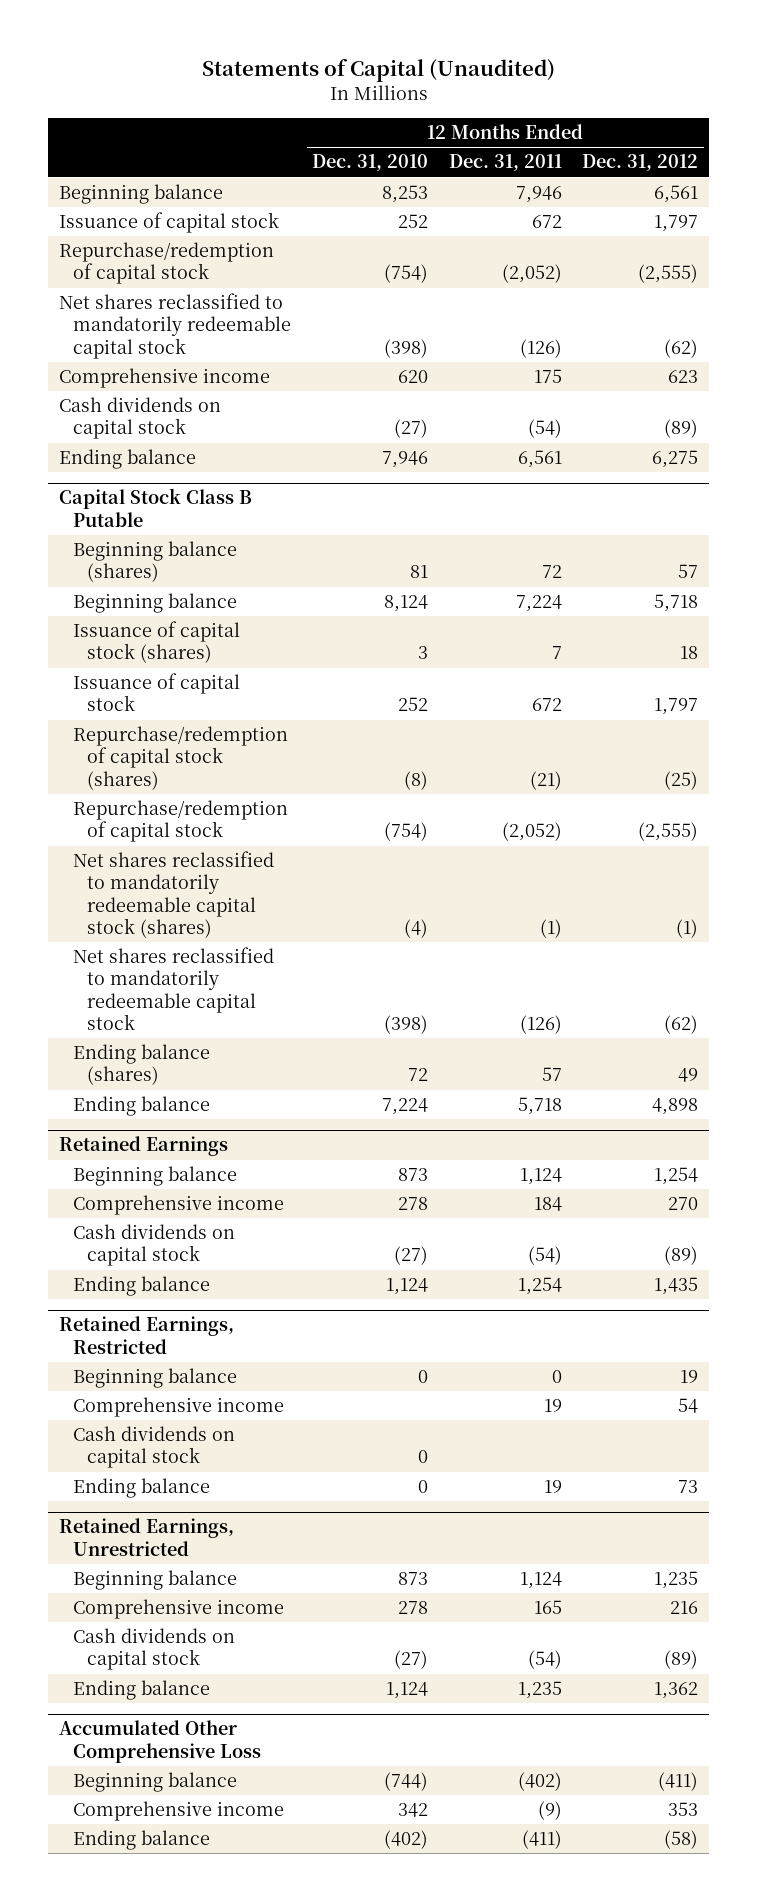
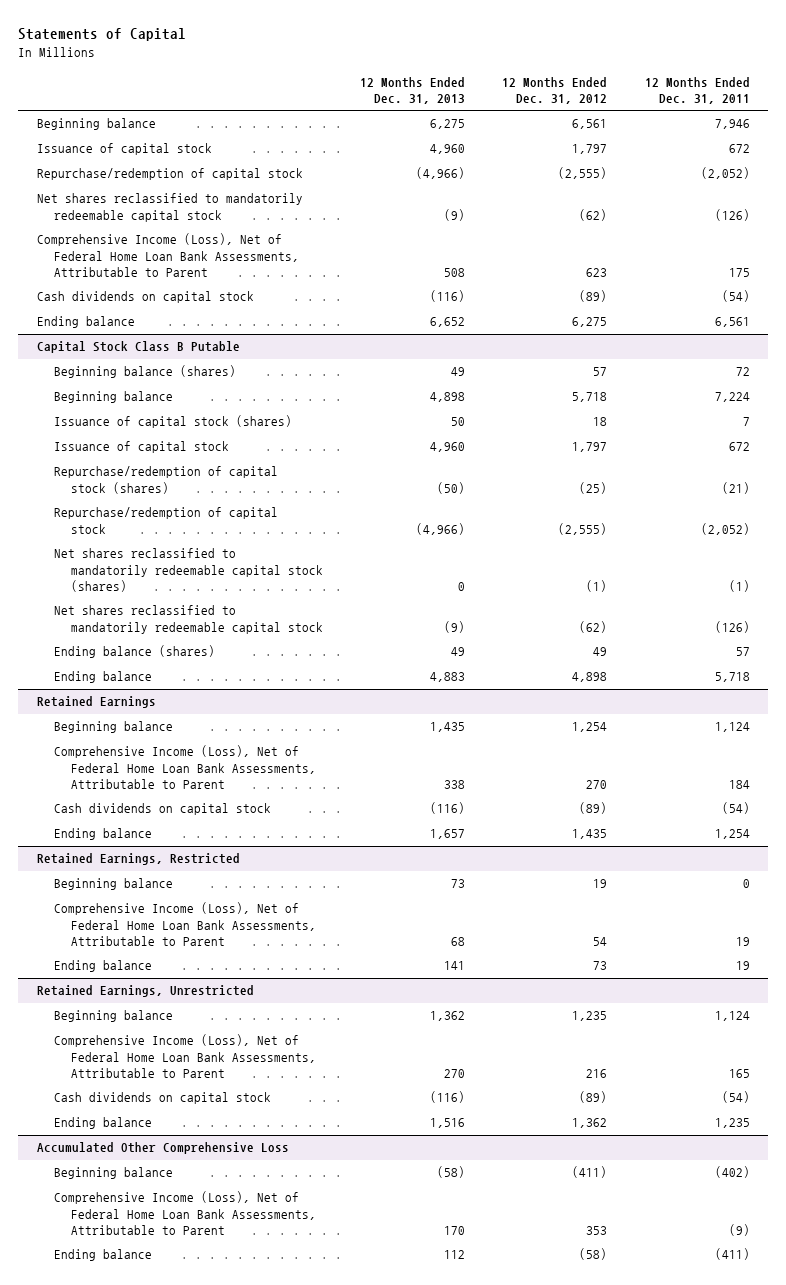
[201,59,555,83] Statements of Capital (Unaudited) -> [17,28,186,42] Statements of Capital
[311,154,428,172] Dec. 31, 2010 -> none
none -> [360,76,466,104] 12 Months Ended Dec. 31, 2013
[58,368,270,389] Comprehensive income -> [36,233,299,277] Comprehensive Income (Loss), Net of Federal Home Loan Bank Assessments, Attributable to Parent
[73,1195,285,1216] Comprehensive income -> [53,745,317,789] Comprehensive Income (Loss), Net of Federal Home Loan Bank Assessments, Attributable to Parent
[73,1426,236,1469] Cash dividends on capital stock -> none
[73,1397,285,1418] Comprehensive income -> [53,902,317,946] Comprehensive Income (Loss), Net of Federal Home Loan Bank Assessments, Attributable to Parent
[73,1599,285,1620] Comprehensive income -> [53,1034,317,1078] Comprehensive Income (Loss), Net of Federal Home Loan Bank Assessments, Attributable to Parent
[73,1801,285,1822] Comprehensive income -> [53,1191,317,1235] Comprehensive Income (Loss), Net of Federal Home Loan Bank Assessments, Attributable to Parent

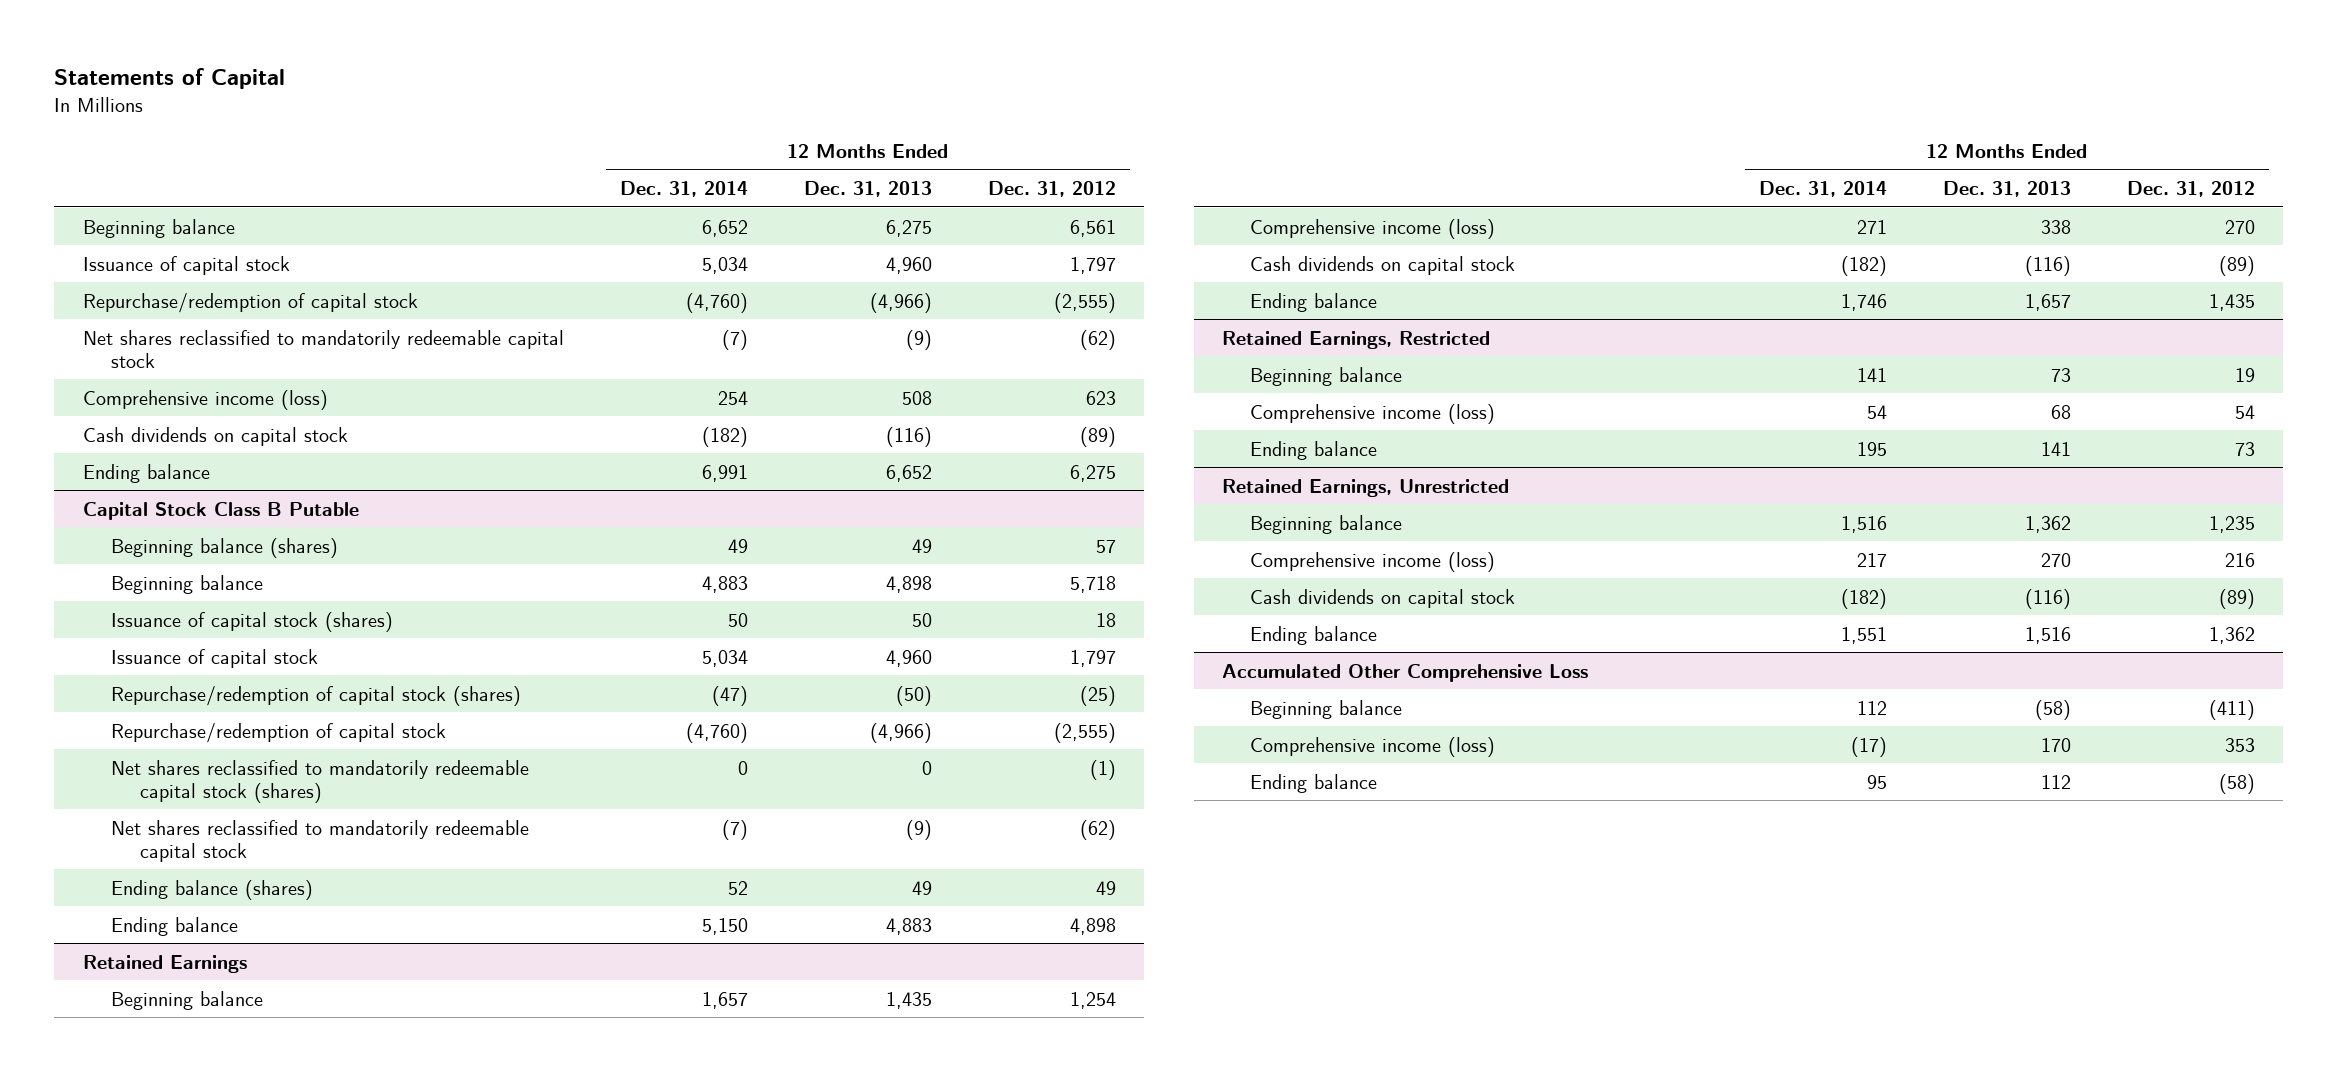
[644,76,750,104] 12 Months Ended Dec. 31, 2011 -> none
none -> [619,180,748,197] Dec. 31, 2014
[36,233,299,277] Comprehensive Income (Loss), Net of Federal Home Loan Bank Assessments, Attributable to Parent -> [82,389,328,410] Comprehensive income (loss)
[53,745,317,789] Comprehensive Income (Loss), Net of Federal Home Loan Bank Assessments, Attributable to Parent -> [1250,218,1496,239] Comprehensive income (loss)
[53,902,317,946] Comprehensive Income (Loss), Net of Federal Home Loan Bank Assessments, Attributable to Parent -> [1250,403,1496,424] Comprehensive income (loss)
[53,1034,317,1078] Comprehensive Income (Loss), Net of Federal Home Loan Bank Assessments, Attributable to Parent -> [1250,551,1496,572] Comprehensive income (loss)
[53,1191,317,1235] Comprehensive Income (Loss), Net of Federal Home Loan Bank Assessments, Attributable to Parent -> [1250,736,1496,757] Comprehensive income (loss)

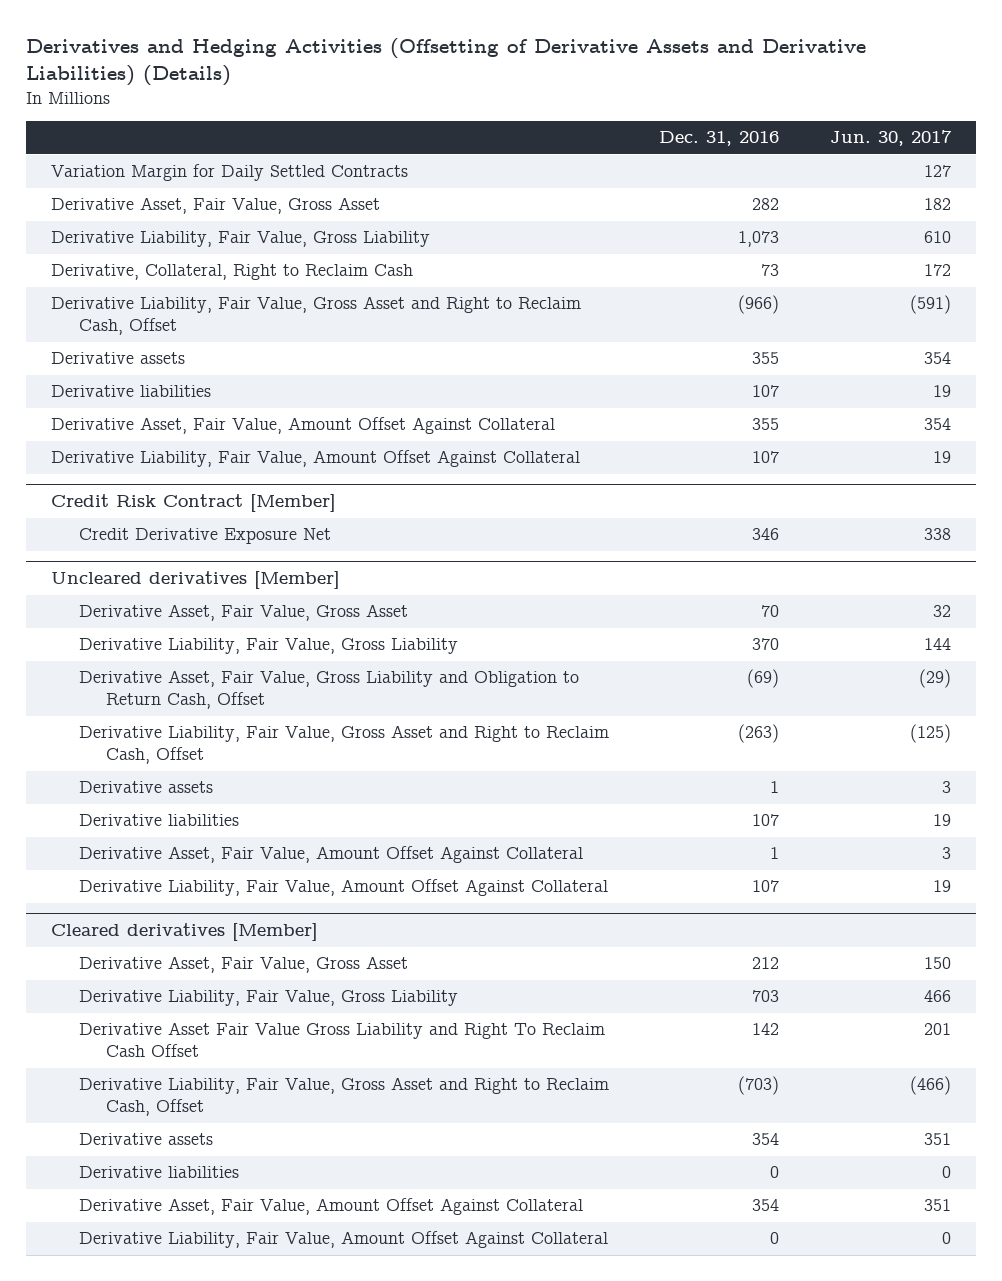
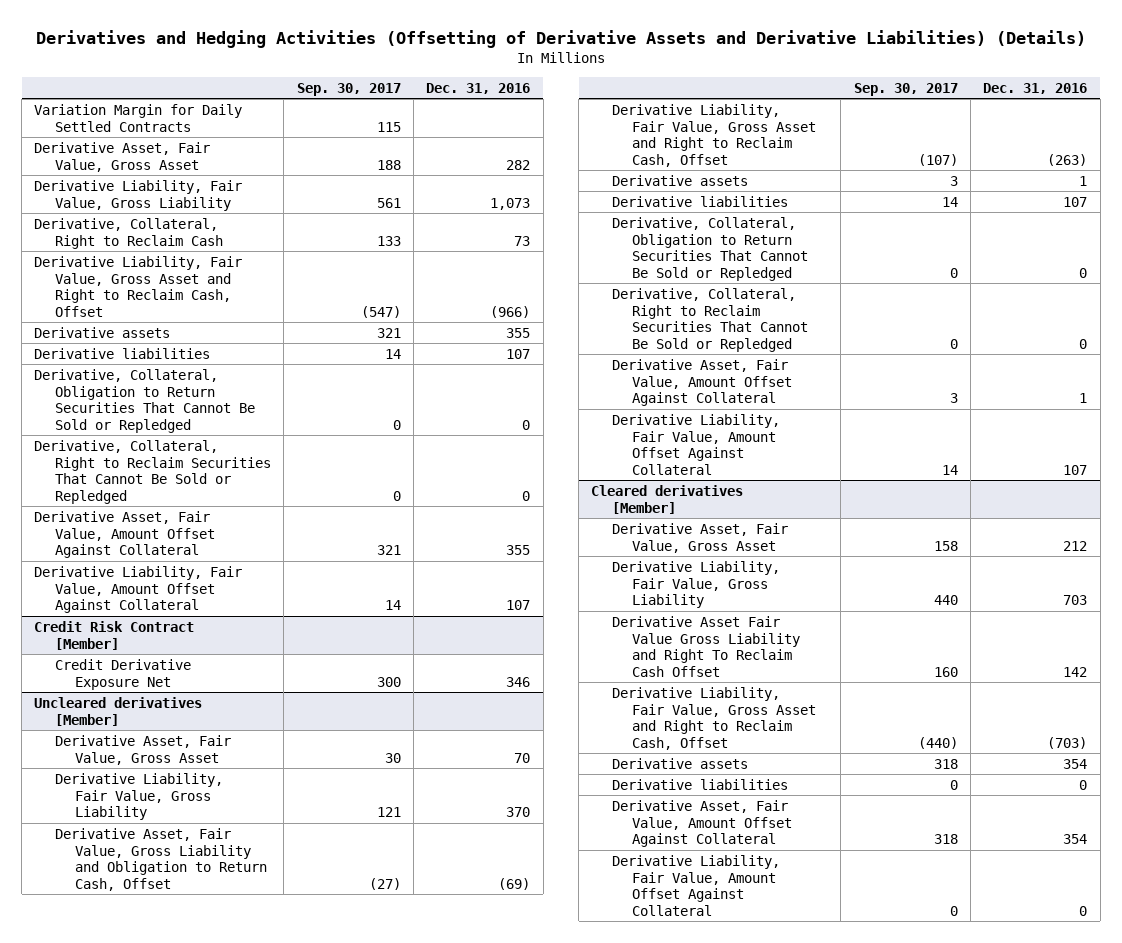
[830,130,953,147] Jun. 30, 2017 -> none
none -> [296,82,401,96] Sep. 30, 2017
none -> [34,368,255,433] Derivative, Collateral, Obligation to Return Securities That Cannot Be Sold or Repledged
none -> [34,439,271,504] Derivative, Collateral, Right to Reclaim Securities That Cannot Be Sold or Repledged
none -> [611,216,809,281] Derivative, Collateral, Obligation to Return Securities That Cannot Be Sold or Repledged
none -> [611,287,809,352] Derivative, Collateral, Right to Reclaim Securities That Cannot Be Sold or Repledged

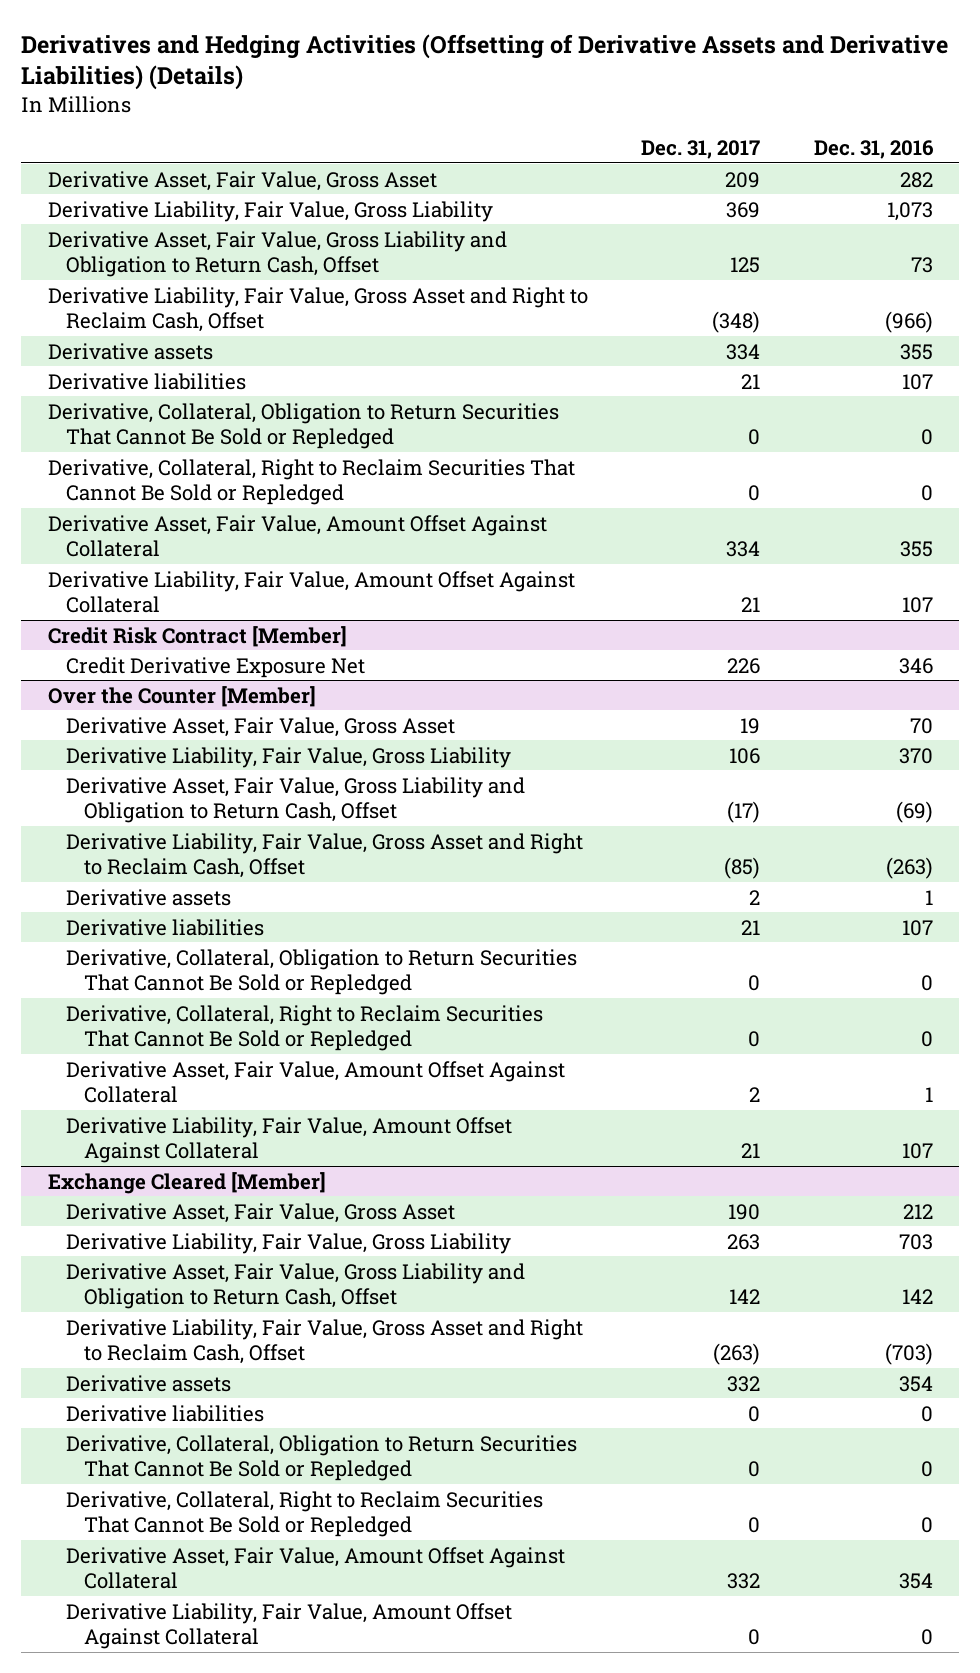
[296,82,401,96] Sep. 30, 2017 -> none
none -> [641,139,761,159] Dec. 31, 2017
[34,103,243,132] Variation Margin for Daily Settled Contracts -> none
[34,217,223,249] Derivative, Collateral, Right to Reclaim Cash -> none
none -> [47,230,507,277] Derivative Asset, Fair Value, Gross Liability and Obligation to Return Cash, Offset
[34,696,203,726] Uncleared derivatives [Member] -> [47,685,316,707] Over the Counter [Member]
[591,484,744,514] Cleared derivatives [Member] -> [47,1171,326,1194] Exchange Cleared [Member]
[611,615,801,677] Derivative Asset Fair Value Gross Liability and Right To Reclaim Cash Offset -> [65,1262,525,1309] Derivative Asset, Fair Value, Gross Liability and Obligation to Return Cash, Offset
none -> [65,1434,577,1481] Derivative, Collateral, Obligation to Return Securities That Cannot Be Sold or Repledged
none -> [65,1490,543,1537] Derivative, Collateral, Right to Reclaim Securities That Cannot Be Sold or Repledged

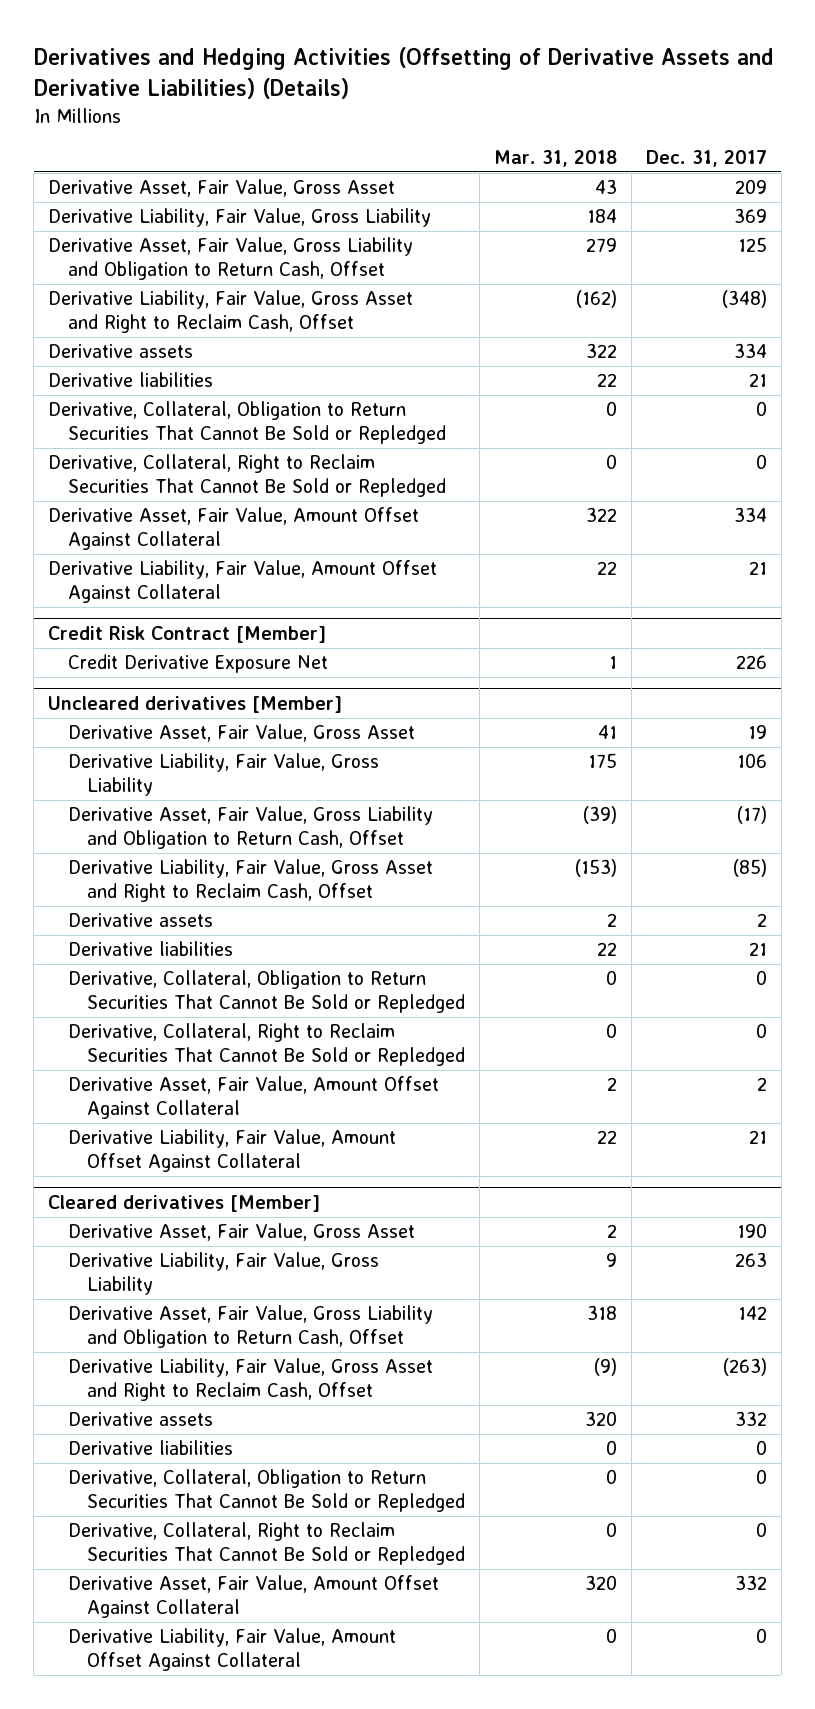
[813,139,934,159] Dec. 31, 2016 -> none
none -> [494,150,618,168] Mar. 31, 2018
[47,685,316,707] Over the Counter [Member] -> [48,696,343,714] Uncleared derivatives [Member]
[47,1171,326,1194] Exchange Cleared [Member] -> [48,1195,321,1213] Cleared derivatives [Member]

